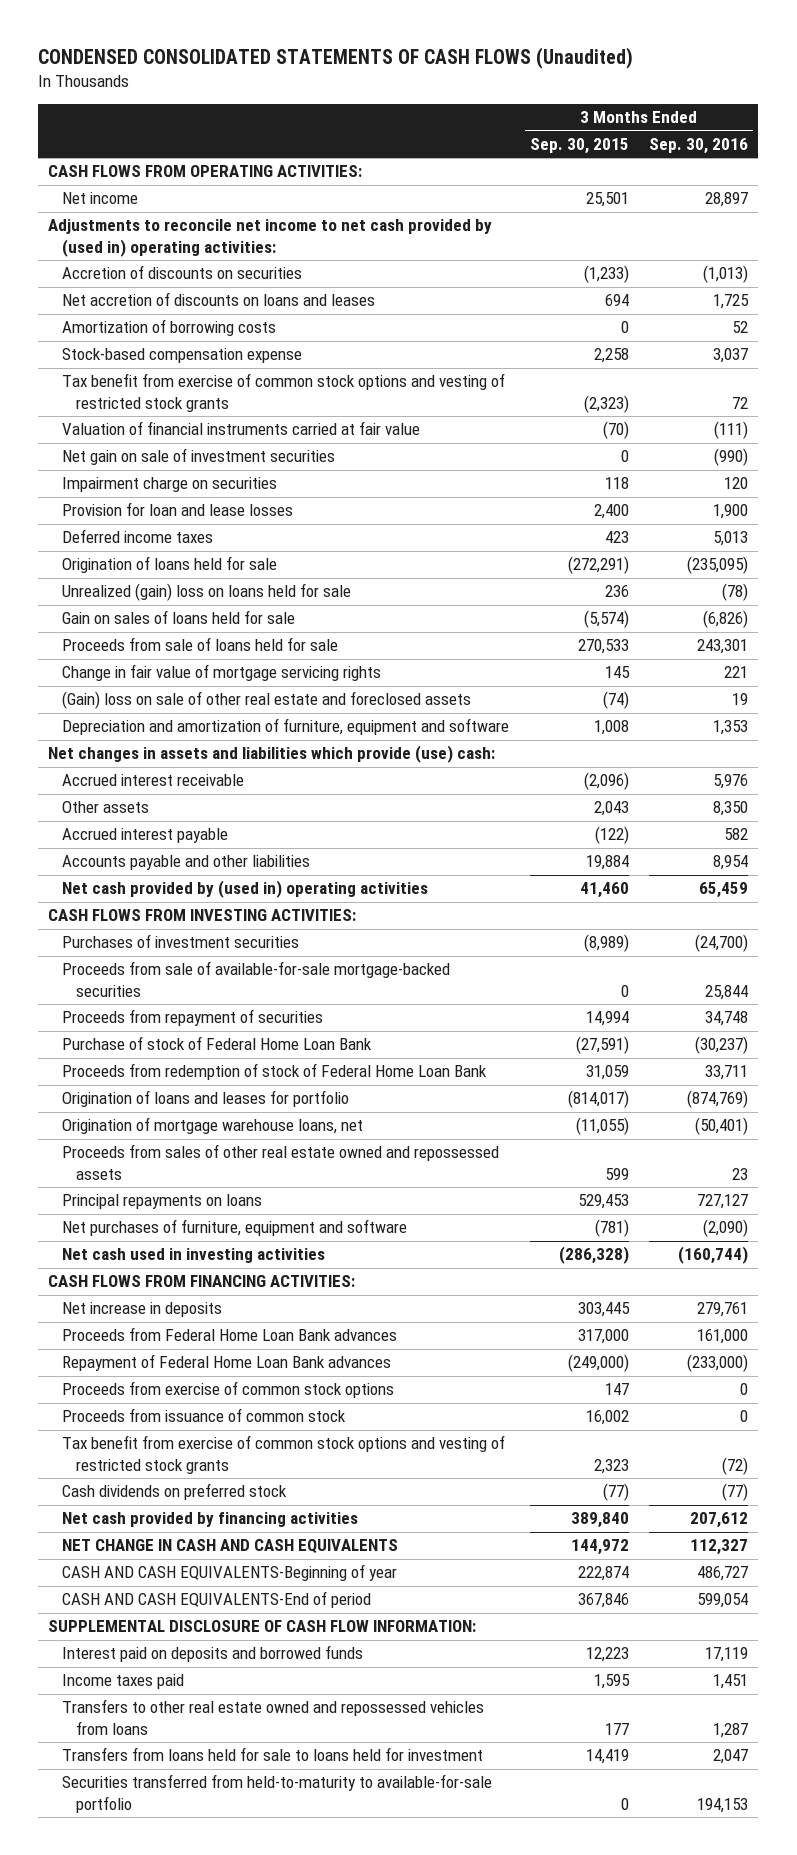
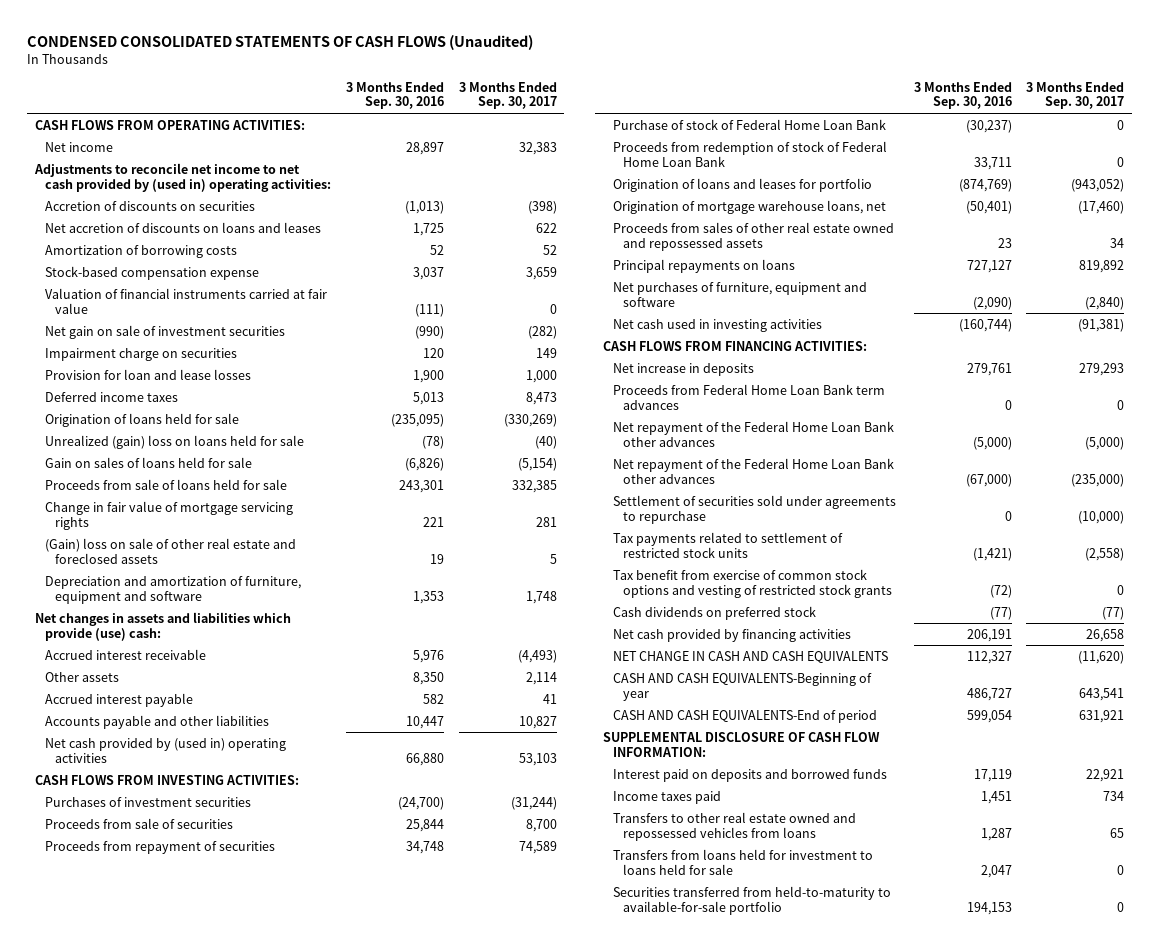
[529,138,629,155] Sep. 30, 2015 -> none
none -> [458,81,557,110] 3 Months Ended Sep. 30, 2017
[62,373,506,412] Tax benefit from exercise of common stock options and vesting of restricted stock grants -> none
[713,855,749,871] 8,954 -> [405,715,444,729] 10,447
[699,882,749,899] 65,459 -> [405,752,444,766] 66,880
[62,961,451,997] Proceeds from sale of available-for-sale mortgage-backed securities -> [45,817,234,829] Proceeds from sale of securities
[62,1381,395,1399] Proceeds from exercise of common stock options -> none
[62,1408,347,1423] Proceeds from issuance of common stock -> none
[62,1327,398,1342] Proceeds from Federal Home Loan Bank advances -> [612,383,885,410] Proceeds from Federal Home Loan Bank term advances
[697,1329,749,1345] 161,000 -> [1004,399,1012,410] 0
[62,1354,392,1372] Repayment of Federal Home Loan Bank advances -> [612,420,894,447] Net repayment of the Federal Home Loan Bank other advances
[687,1354,749,1373] (233,000) -> [972,436,1012,450] (5,000)
none -> [612,457,894,484] Net repayment of the Federal Home Loan Bank other advances
none -> [612,494,896,524] Settlement of securities sold under agreements to repurchase
none -> [612,531,843,558] Tax payments related to settlement of restricted stock units
[690,1512,749,1529] 207,612 -> [966,628,1012,642] 206,191
[62,1747,484,1762] Transfers from loans held for sale to loans held for investment -> [612,848,873,875] Transfers from loans held for investment to loans held for sale

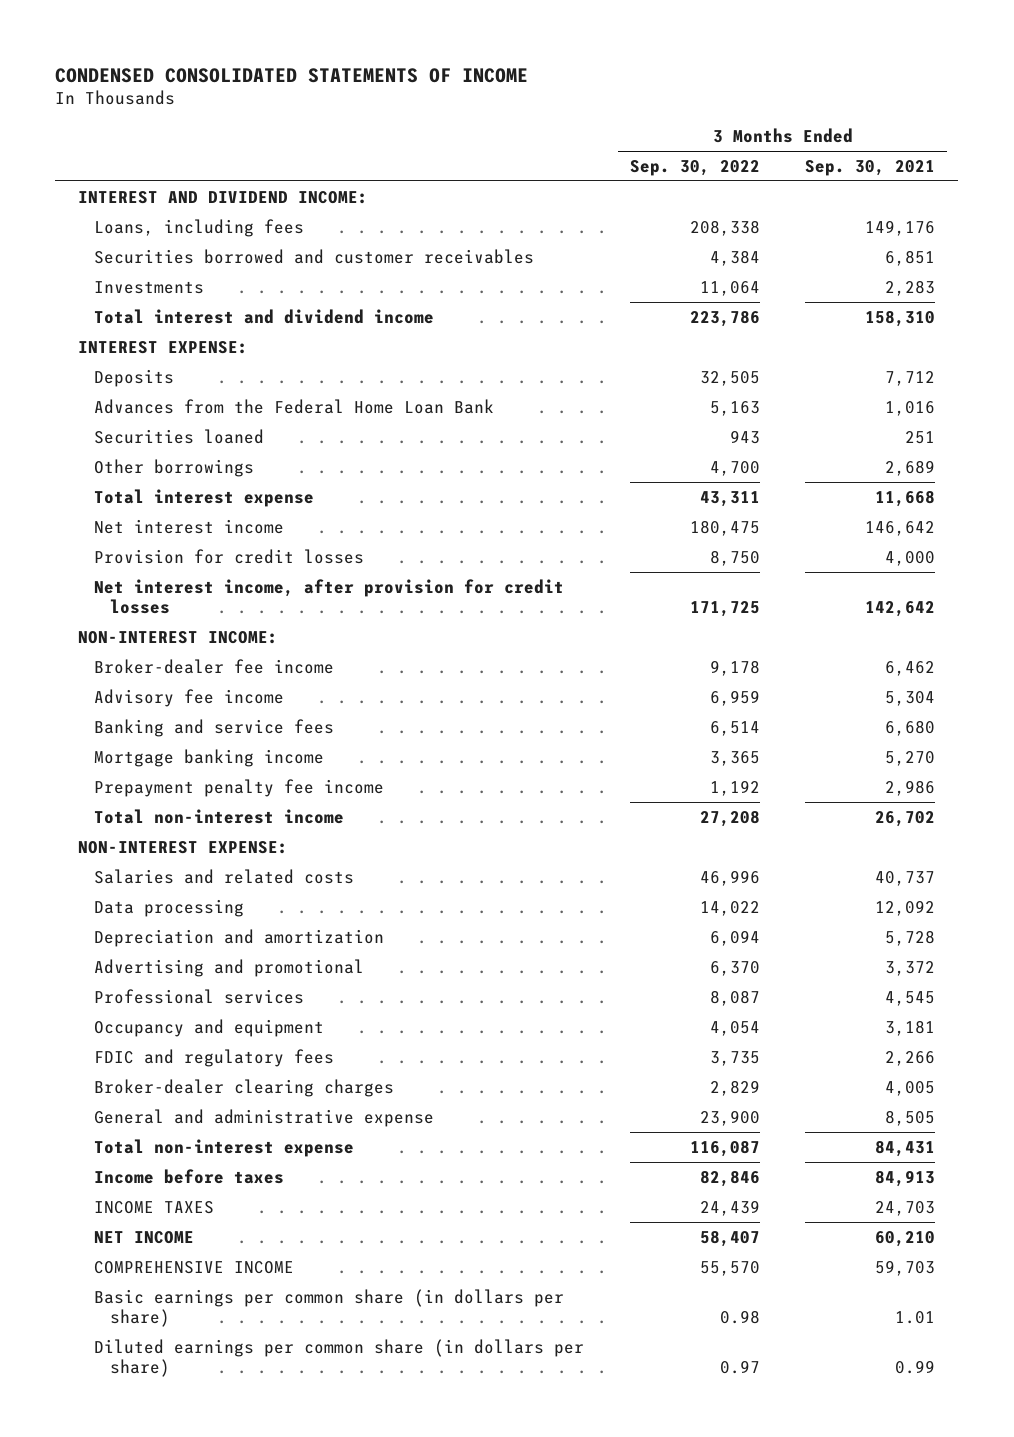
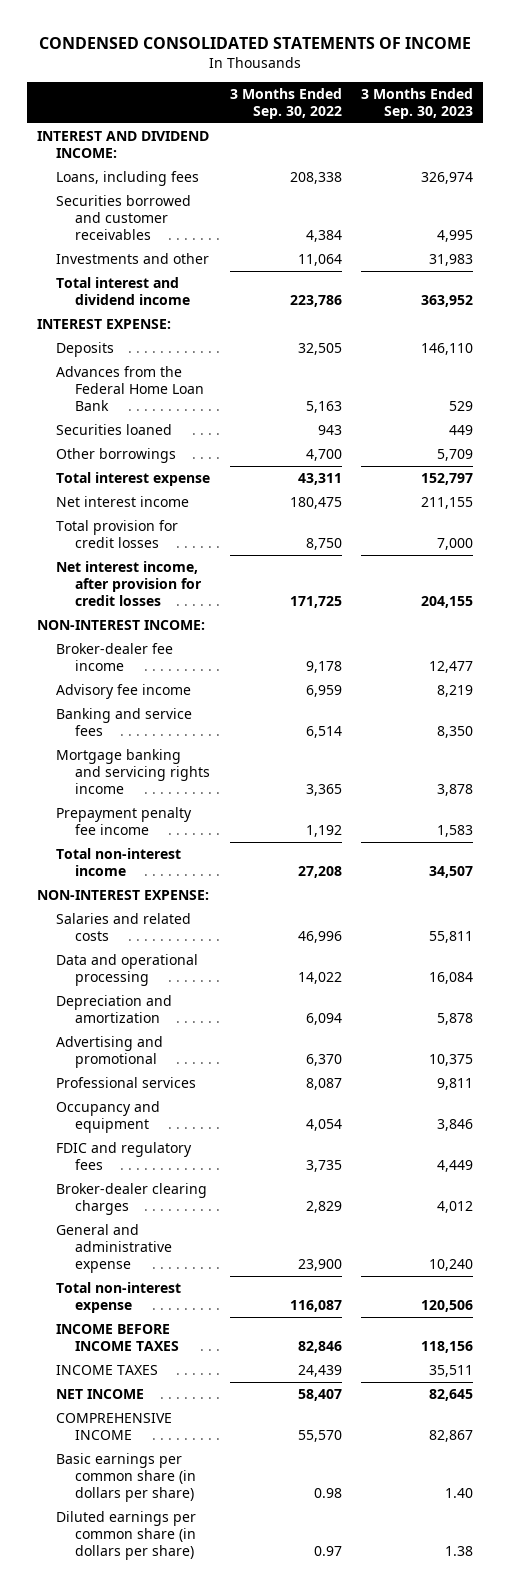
[805,159,936,176] Sep. 30, 2021 -> none
none -> [361,87,474,119] 3 Months Ended Sep. 30, 2023
[94,280,205,294] Investments -> [55,252,209,264] Investments and other
[94,548,365,564] Provision for credit losses -> [55,519,178,549] Total provision for credit losses
[94,748,325,767] Mortgage banking income -> [55,748,211,795] Mortgage banking and servicing rights income
[94,898,245,917] Data processing -> [55,953,198,987] Data and operational processing
[94,1168,285,1184] Income before taxes -> [55,1323,180,1352] INCOME BEFORE INCOME TAXES

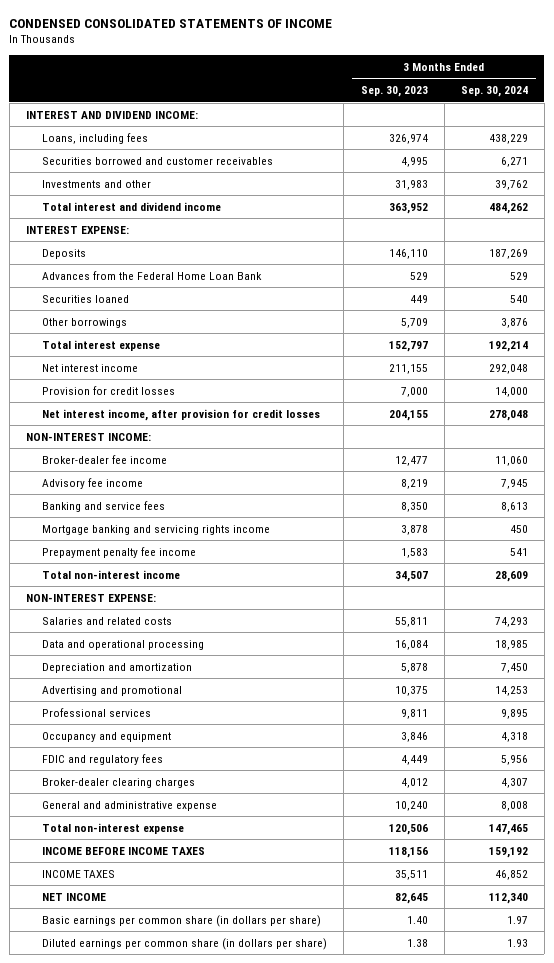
[229,87,342,119] 3 Months Ended Sep. 30, 2022 -> none
none -> [460,86,528,98] Sep. 30, 2024
[55,519,178,549] Total provision for credit losses -> [42,385,176,395] Provision for credit losses
[55,1412,172,1441] COMPREHENSIVE INCOME -> none

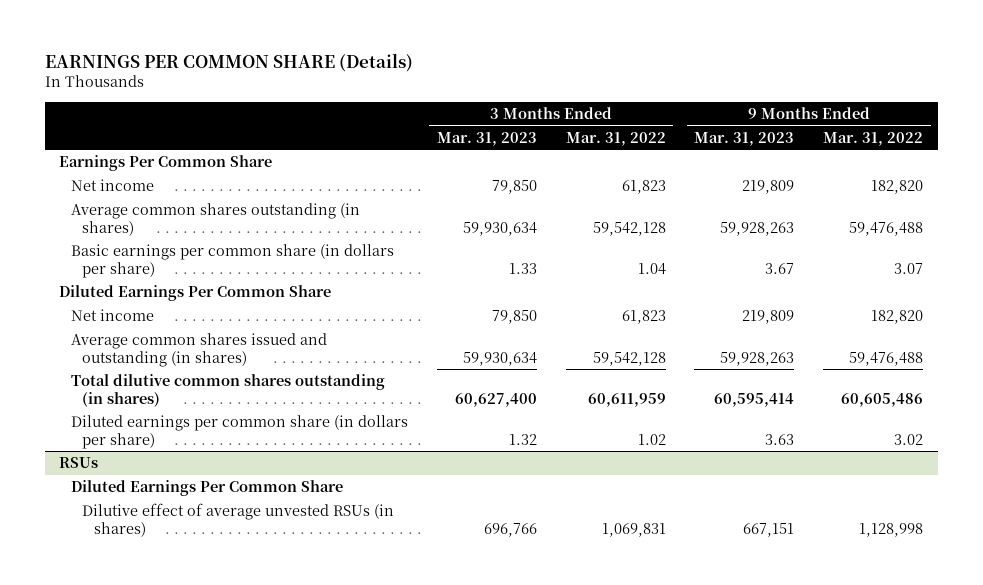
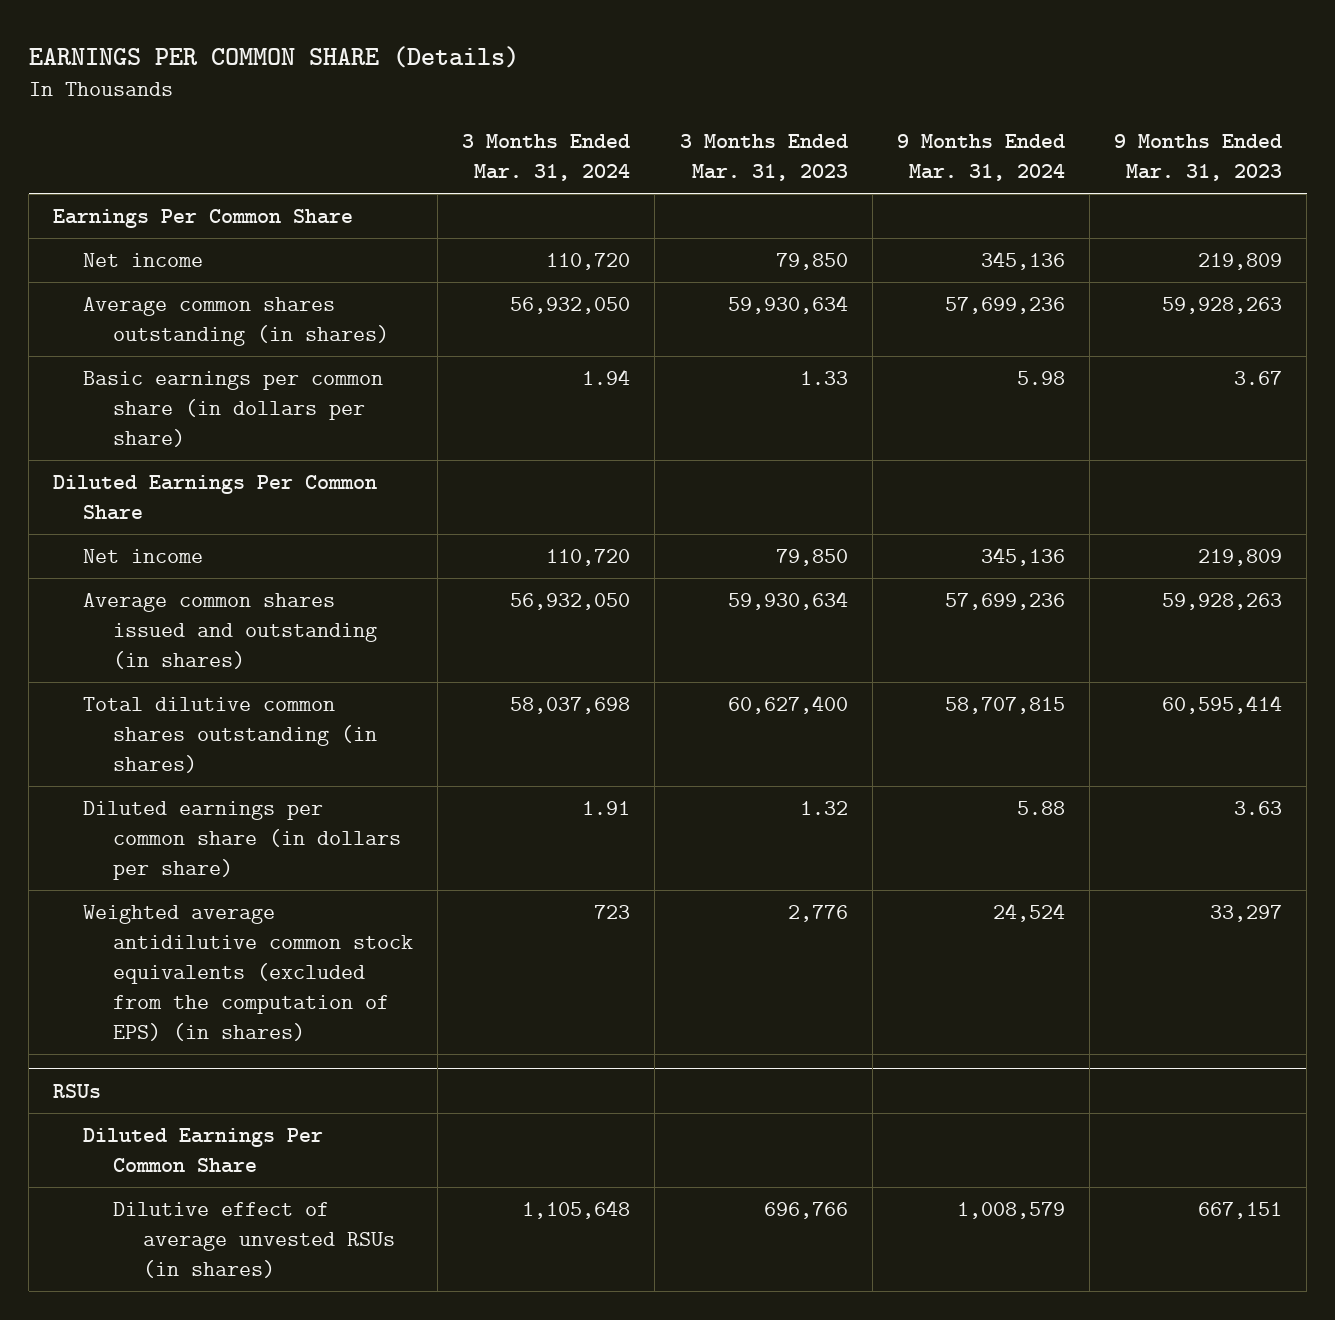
[565,131,666,146] Mar. 31, 2022 -> none
[823,131,924,146] Mar. 31, 2022 -> none
none -> [462,134,631,182] 3 Months Ended Mar. 31, 2024
none -> [896,134,1065,182] 9 Months Ended Mar. 31, 2024
none -> [83,905,414,1042] Weighted average antidilutive common stock equivalents (excluded from the computation of EPS) (in shares)

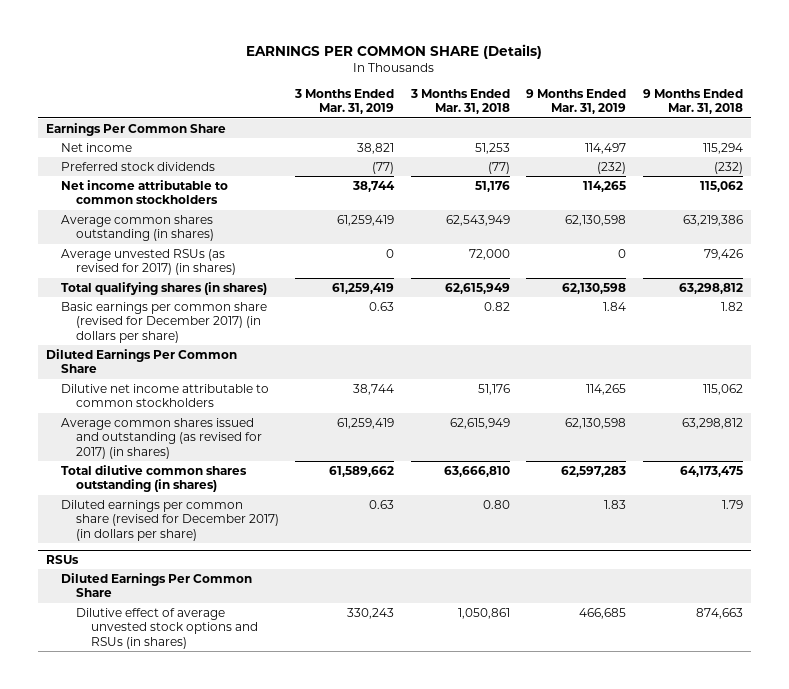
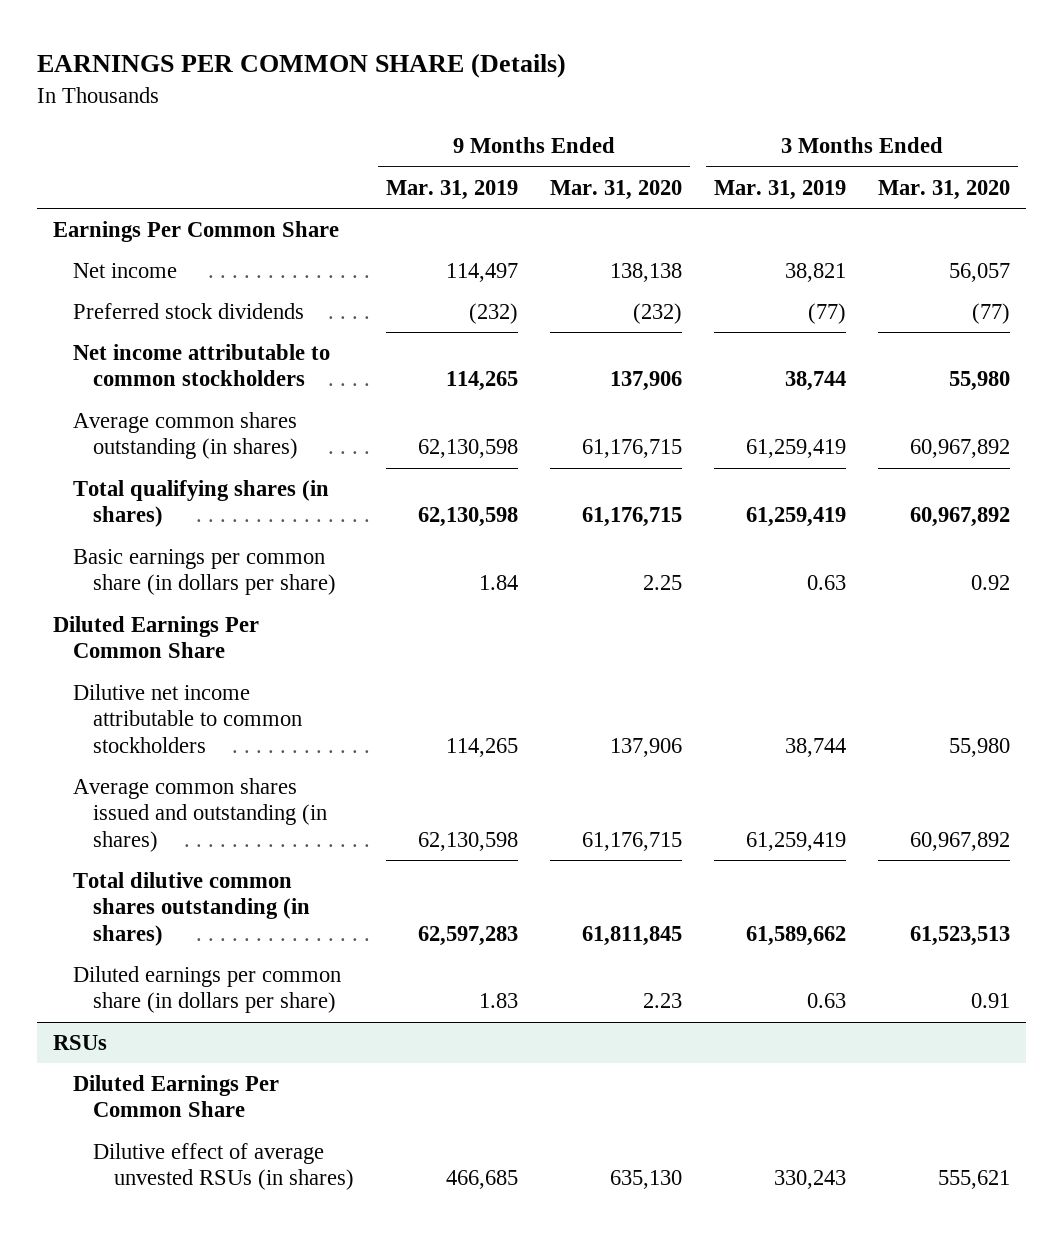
[409,88,510,115] 3 Months Ended Mar. 31, 2018 -> none
[642,88,743,115] 9 Months Ended Mar. 31, 2018 -> none
none -> [549,179,682,200] Mar. 31, 2020
none -> [877,179,1010,200] Mar. 31, 2020
[61,248,237,276] Average unvested RSUs (as revised for 2017) (in shares) -> none
[61,301,268,343] Basic earnings per common share (revised for December 2017) (in dollars per share) -> [73,549,337,596] Basic earnings per common share (in dollars per share)
[61,417,263,459] Average common shares issued and outstanding (as revised for 2017) (in shares) -> [73,778,328,852] Average common shares issued and outstanding (in shares)
[61,499,280,541] Diluted earnings per common share (revised for December 2017) (in dollars per share) -> [73,966,342,1014] Diluted earnings per common share (in dollars per share)
[76,607,259,649] Dilutive effect of average unvested stock options and RSUs (in shares) -> [93,1143,354,1191] Dilutive effect of average unvested RSUs (in shares)

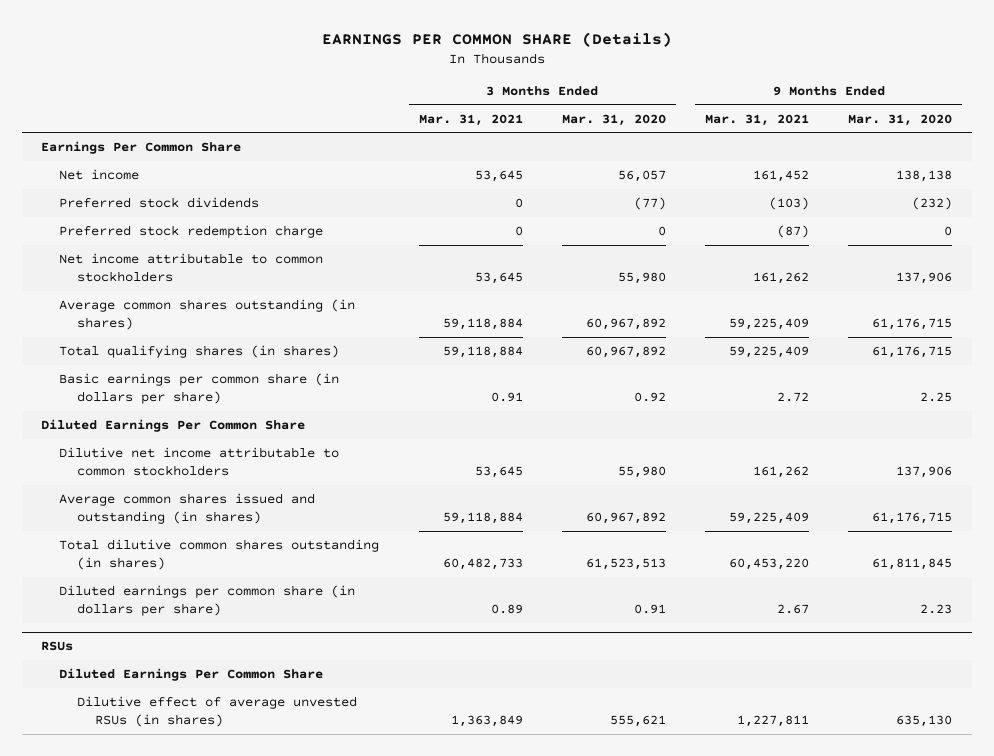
[385,179,518,200] Mar. 31, 2019 -> none
[713,179,846,200] Mar. 31, 2019 -> none
none -> [418,113,523,126] Mar. 31, 2021
none -> [705,113,810,126] Mar. 31, 2021
none -> [59,224,324,238] Preferred stock redemption charge

